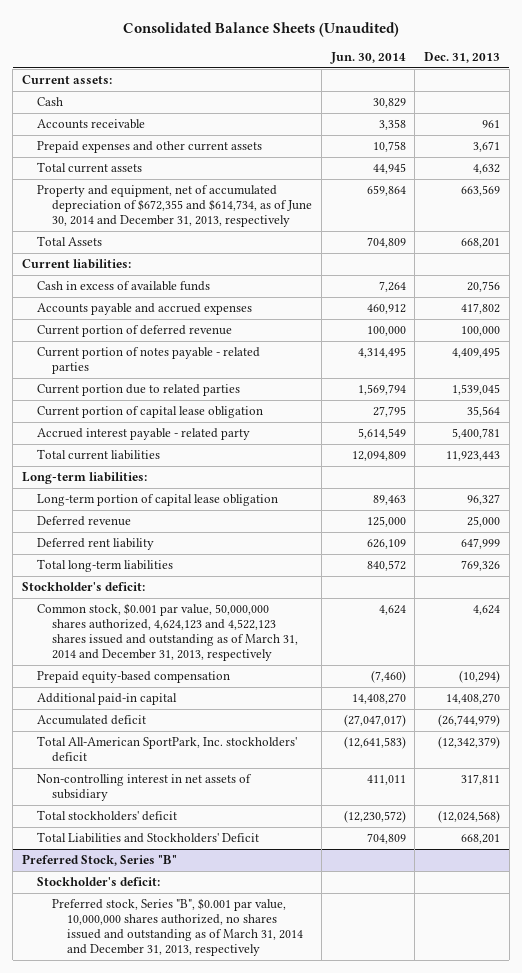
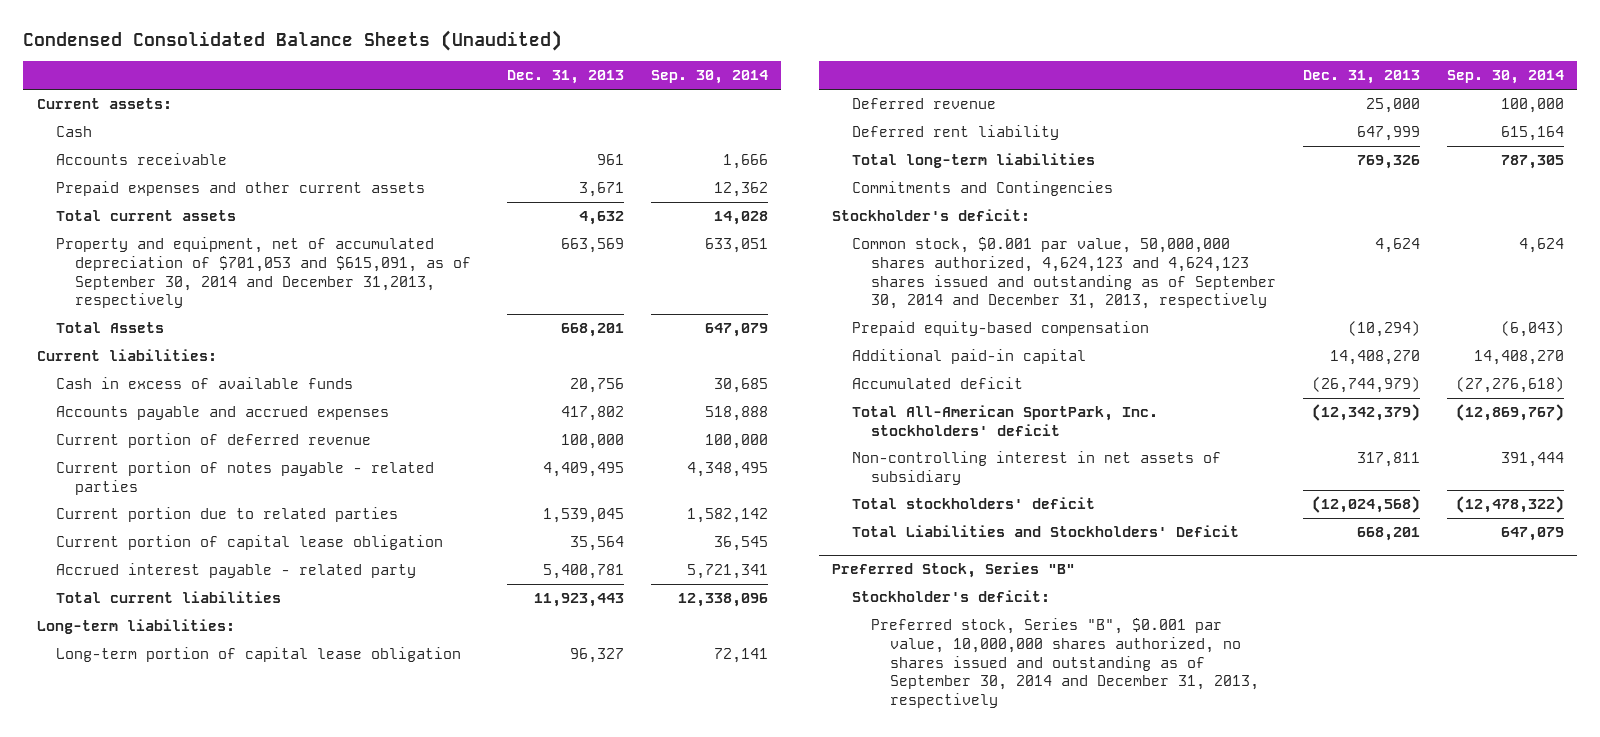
[123,22,400,38] Consolidated Balance Sheets (Unaudited) -> [23,30,563,52] Condensed Consolidated Balance Sheets (Unaudited)
[329,52,406,65] Jun. 30, 2014 -> none
none -> [650,70,768,85] Sep. 30, 2014
[37,185,313,228] Property and equipment, net of accumulated depreciation of $672,355 and $614,734, as of June 30, 2014 and December 31, 2013, respectively -> [55,237,471,309] Property and equipment, net of accumulated depreciation of $701,053 and $615,091, as of September 30, 2014 and December 31,2013, respectively
none -> [851,181,1113,197] Commitments and Contingencies
[37,603,299,662] Common stock, $0.001 par value, 50,000,000 shares authorized, 4,624,123 and 4,522,123 shares issued and outstanding as of March 31, 2014 and December 31, 2013, respectively -> [851,237,1276,310] Common stock, $0.001 par value, 50,000,000 shares authorized, 4,624,123 and 4,624,123 shares issued and outstanding as of September 30, 2014 and December 31, 2013, respectively
[52,898,304,957] Preferred stock, Series "B", $0.001 par value, 10,000,000 shares authorized, no shares issued and outstanding as of March 31, 2014 and December 31, 2013, respectively -> [870,618,1259,708] Preferred stock, Series "B", $0.001 par value, 10,000,000 shares authorized, no shares issued and outstanding as of September 30, 2014 and December 31, 2013, respectively

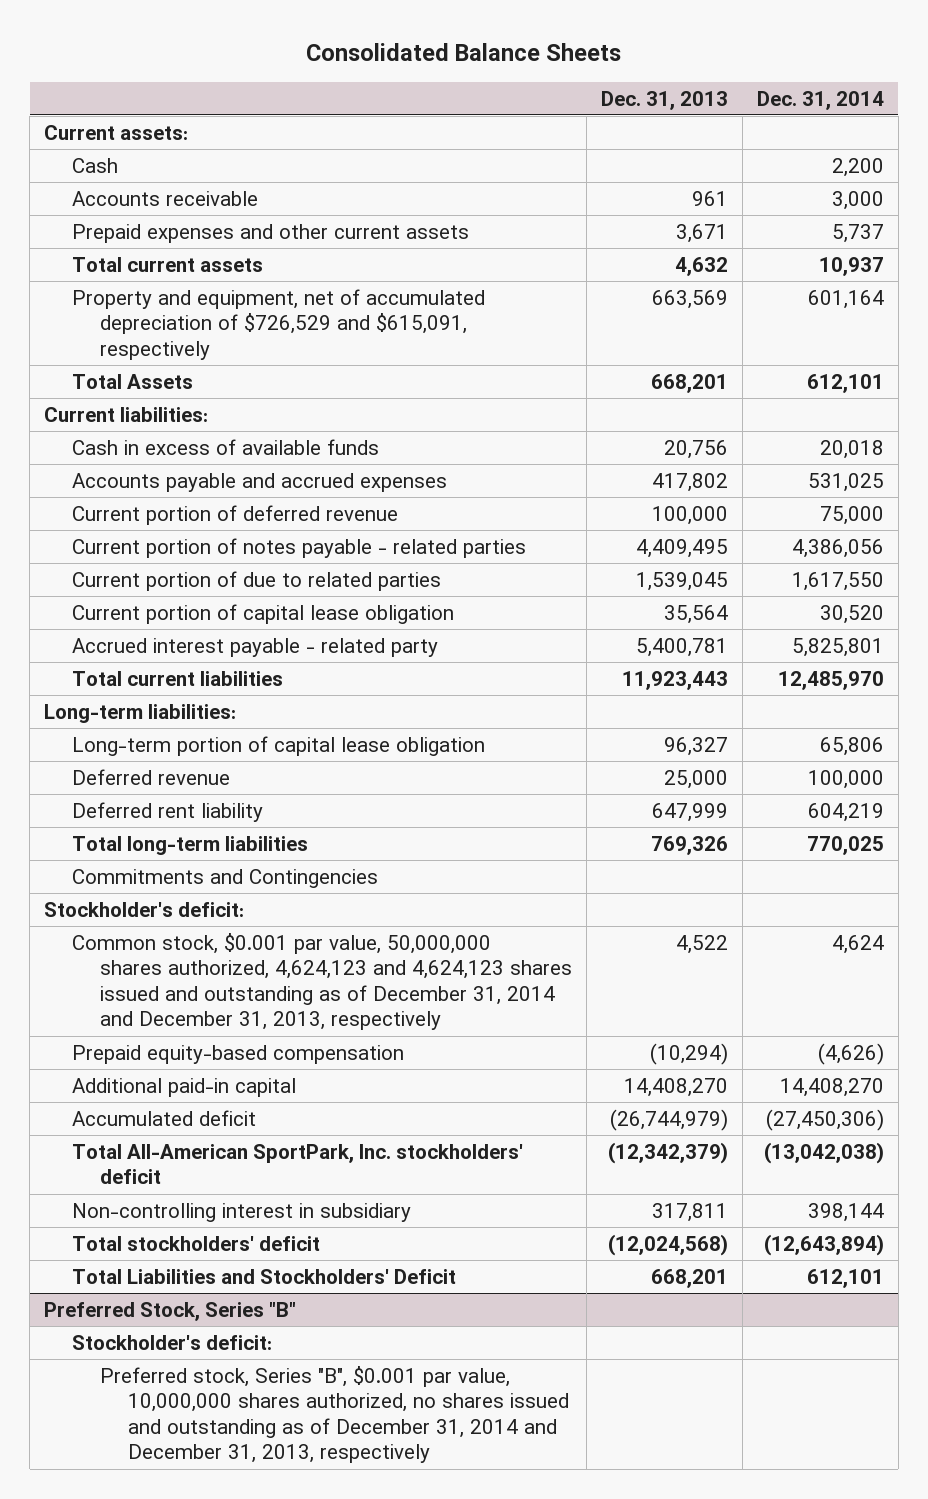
[23,30,563,52] Condensed Consolidated Balance Sheets (Unaudited) -> [305,43,621,62] Consolidated Balance Sheets
[650,70,768,85] Sep. 30, 2014 -> none
none -> [756,90,884,110] Dec. 31, 2014
[55,237,471,309] Property and equipment, net of accumulated depreciation of $701,053 and $615,091, as of September 30, 2014 and December 31,2013, respectively -> [72,288,486,360] Property and equipment, net of accumulated depreciation of $726,529 and $615,091, respectively
[55,507,398,523] Current portion due to related parties -> [72,570,442,591] Current portion of due to related parties
[851,237,1276,310] Common stock, $0.001 par value, 50,000,000 shares authorized, 4,624,123 and 4,624,123 shares issued and outstanding as of September 30, 2014 and December 31, 2013, respectively -> [72,932,573,1031] Common stock, $0.001 par value, 50,000,000 shares authorized, 4,624,123 and 4,624,123 shares issued and outstanding as of December 31, 2014 and December 31, 2013, respectively
[1374,238,1420,254] 4,624 -> [676,934,729,954] 4,522
[851,451,1221,485] Non-controlling interest in net assets of subsidiary -> [72,1202,412,1222] Non-controlling interest in subsidiary
[870,618,1259,708] Preferred stock, Series "B", $0.001 par value, 10,000,000 shares authorized, no shares issued and outstanding as of September 30, 2014 and December 31, 2013, respectively -> [100,1365,570,1464] Preferred stock, Series "B", $0.001 par value, 10,000,000 shares authorized, no shares issued and outstanding as of December 31, 2014 and December 31, 2013, respectively

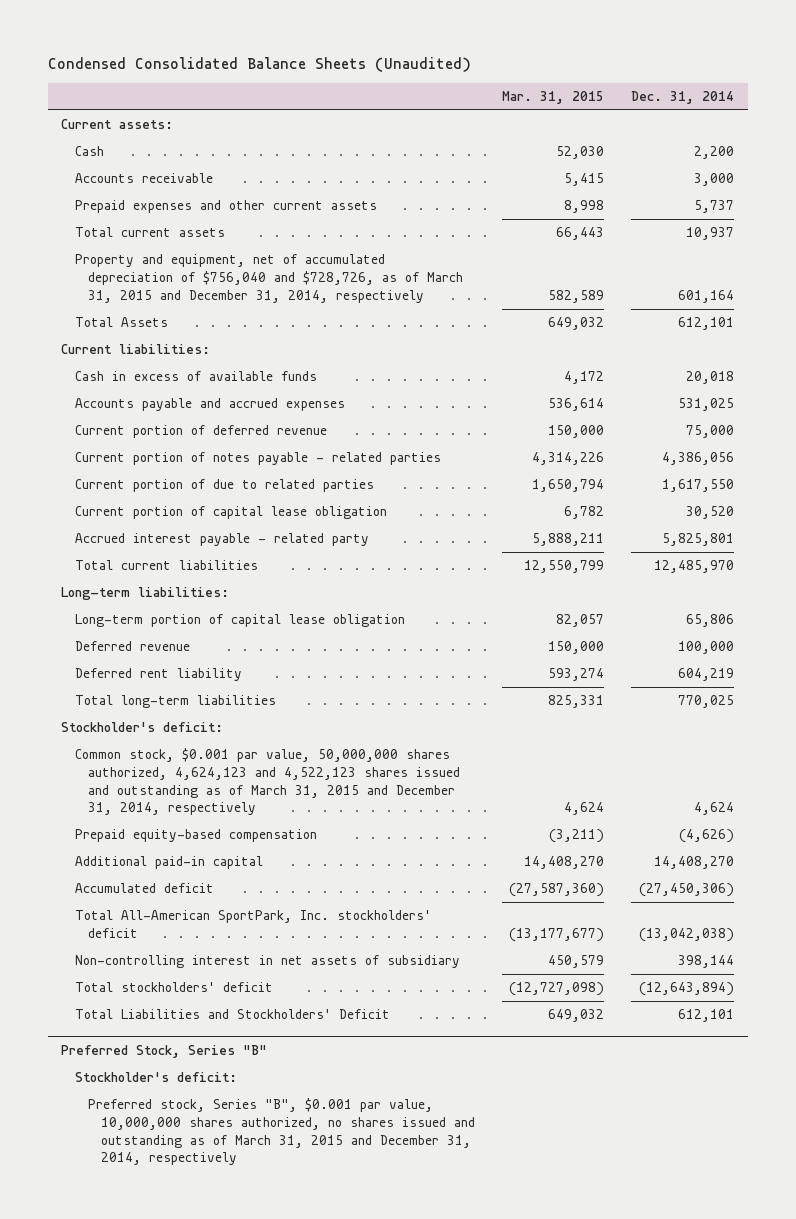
[305,43,621,62] Consolidated Balance Sheets -> [47,56,471,72] Condensed Consolidated Balance Sheets (Unaudited)
[601,90,729,110] Dec. 31, 2013 -> none
none -> [502,91,605,105] Mar. 31, 2015
[72,288,486,360] Property and equipment, net of accumulated depreciation of $726,529 and $615,091, respectively -> [74,254,463,303] Property and equipment, net of accumulated depreciation of $756,040 and $728,726, as of March 31, 2015 and December 31, 2014, respectively
[72,868,379,888] Commitments and Contingencies -> none
[72,932,573,1031] Common stock, $0.001 par value, 50,000,000 shares authorized, 4,624,123 and 4,624,123 shares issued and outstanding as of December 31, 2014 and December 31, 2013, respectively -> [74,748,460,816] Common stock, $0.001 par value, 50,000,000 shares authorized, 4,624,123 and 4,522,123 shares issued and outstanding as of March 31, 2015 and December 31, 2014, respectively
[72,1202,412,1222] Non-controlling interest in subsidiary -> [74,955,460,969] Non-controlling interest in net assets of subsidiary
[100,1365,570,1464] Preferred stock, Series "B", $0.001 par value, 10,000,000 shares authorized, no shares issued and outstanding as of December 31, 2014 and December 31, 2013, respectively -> [87,1098,476,1166] Preferred stock, Series "B", $0.001 par value, 10,000,000 shares authorized, no shares issued and outstanding as of March 31, 2015 and December 31, 2014, respectively

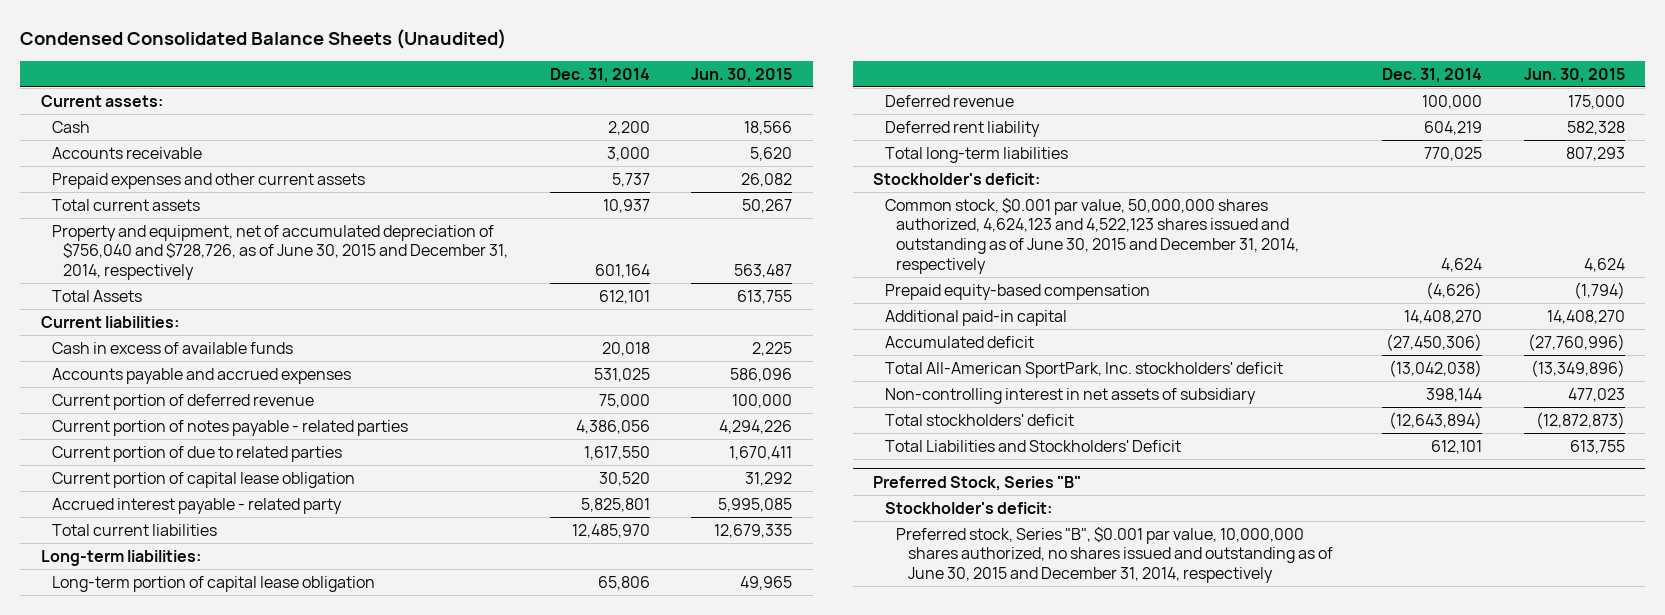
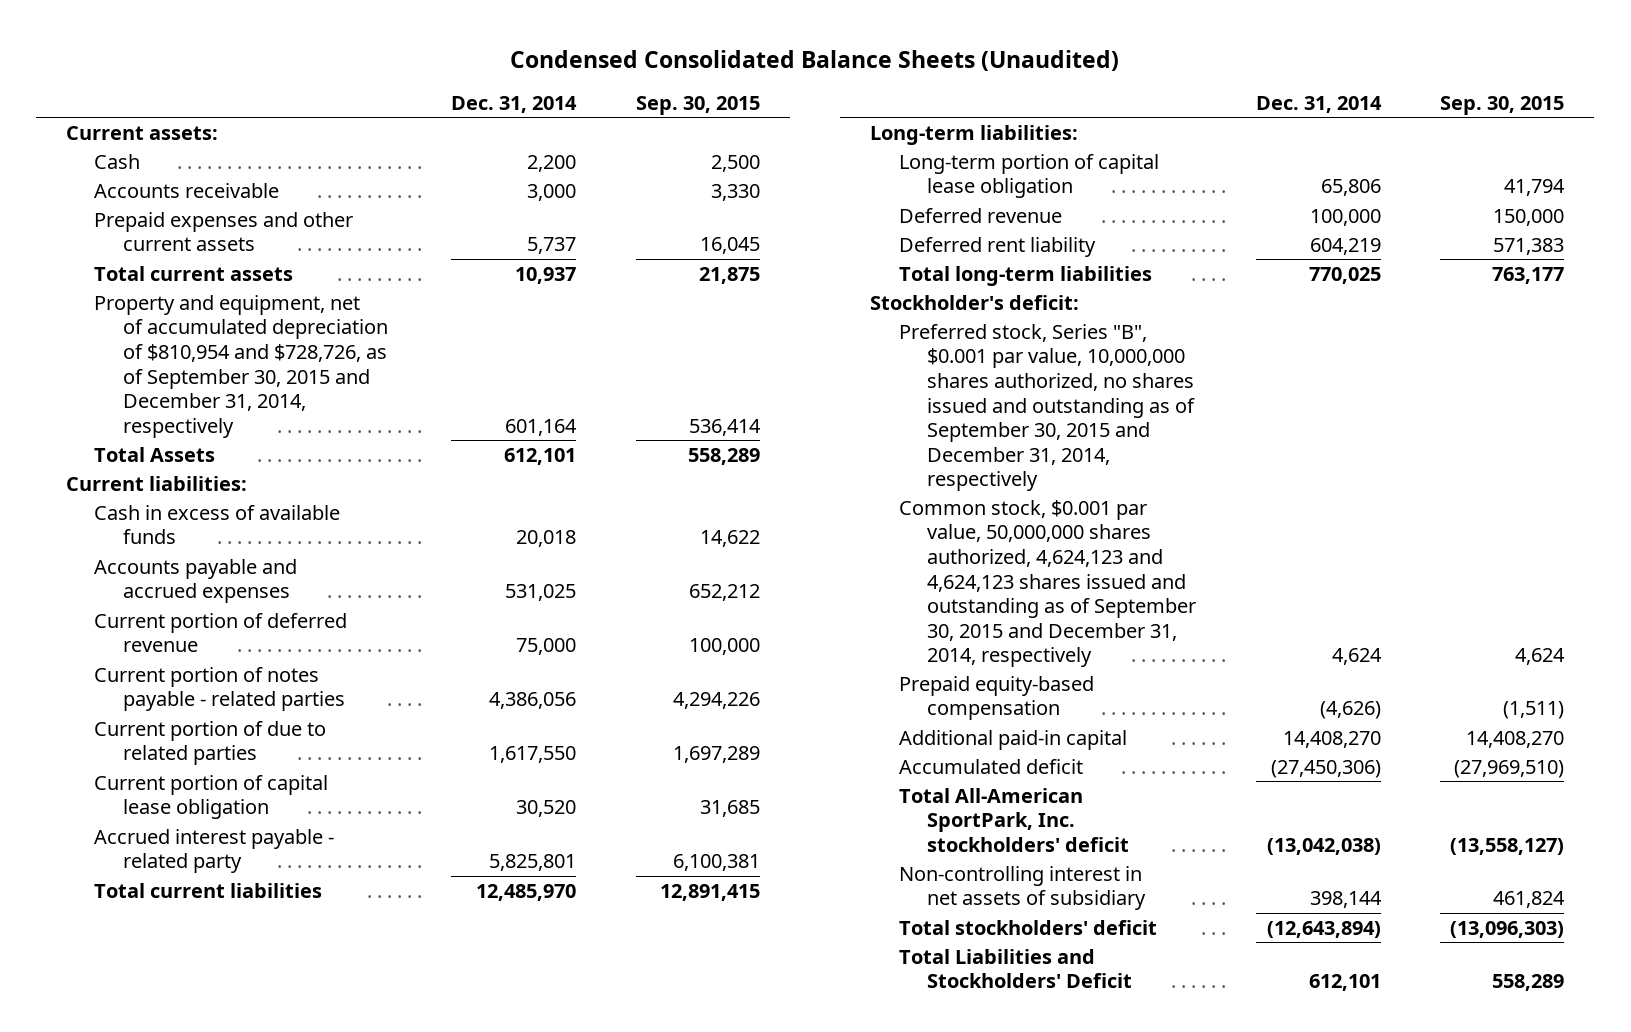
[690,67,792,83] Jun. 30, 2015 -> none
none -> [636,95,761,115] Sep. 30, 2015
[52,224,509,281] Property and equipment, net of accumulated depreciation of $756,040 and $728,726, as of June 30, 2015 and December 31, 2014, respectively -> [94,294,388,438] Property and equipment, net of accumulated depreciation of $810,954 and $728,726, as of September 30, 2015 and December 31, 2014, respectively
none -> [898,323,1195,492] Preferred stock, Series "B", $0.001 par value, 10,000,000 shares authorized, no shares issued and outstanding as of September 30, 2015 and December 31, 2014, respectively
[884,197,1300,274] Common stock, $0.001 par value, 50,000,000 shares authorized, 4,624,123 and 4,522,123 shares issued and outstanding as of June 30, 2015 and December 31, 2014, respectively -> [898,499,1196,668] Common stock, $0.001 par value, 50,000,000 shares authorized, 4,624,123 and 4,624,123 shares issued and outstanding as of September 30, 2015 and December 31, 2014, respectively
[873,475,1082,491] Preferred Stock, Series "B" -> none
[884,501,1052,514] Stockholder's deficit: -> none
[896,526,1333,584] Preferred stock, Series "B", $0.001 par value, 10,000,000 shares authorized, no shares issued and outstanding as of June 30, 2015 and December 31, 2014, respectively -> none

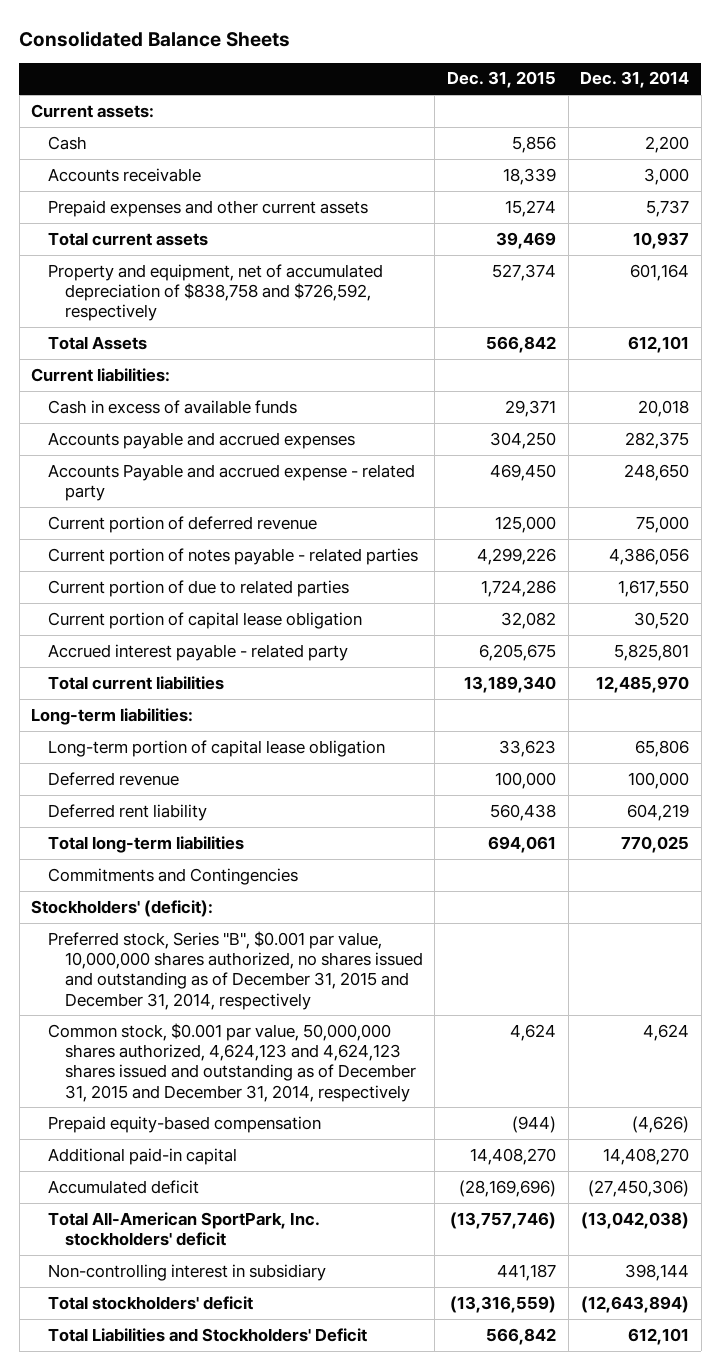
[510,49,1120,71] Condensed Consolidated Balance Sheets (Unaudited) -> [19,30,291,47] Consolidated Balance Sheets
[636,95,761,115] Sep. 30, 2015 -> none
none -> [447,71,557,89] Dec. 31, 2015
[94,294,388,438] Property and equipment, net of accumulated depreciation of $810,954 and $728,726, as of September 30, 2015 and December 31, 2014, respectively -> [48,263,384,322] Property and equipment, net of accumulated depreciation of $838,758 and $726,592, respectively
[505,584,577,602] 531,025 -> [625,431,690,449] 282,375
none -> [48,463,416,502] Accounts Payable and accrued expense - related party
none -> [48,867,299,885] Commitments and Contingencies
[870,294,1080,310] Stockholder's deficit: -> [31,899,214,917] Stockholders' (deficit):
[898,323,1195,492] Preferred stock, Series "B", $0.001 par value, 10,000,000 shares authorized, no shares issued and outstanding as of September 30, 2015 and December 31, 2014, respectively -> [48,930,423,1010] Preferred stock, Series "B", $0.001 par value, 10,000,000 shares authorized, no shares issued and outstanding as of December 31, 2015 and December 31, 2014, respectively
[898,499,1196,668] Common stock, $0.001 par value, 50,000,000 shares authorized, 4,624,123 and 4,624,123 shares issued and outstanding as of September 30, 2015 and December 31, 2014, respectively -> [48,1022,416,1102] Common stock, $0.001 par value, 50,000,000 shares authorized, 4,624,123 and 4,624,123 shares issued and outstanding as of December 31, 2015 and December 31, 2014, respectively
[898,865,1146,911] Non-controlling interest in net assets of subsidiary -> [48,1263,327,1281] Non-controlling interest in subsidiary

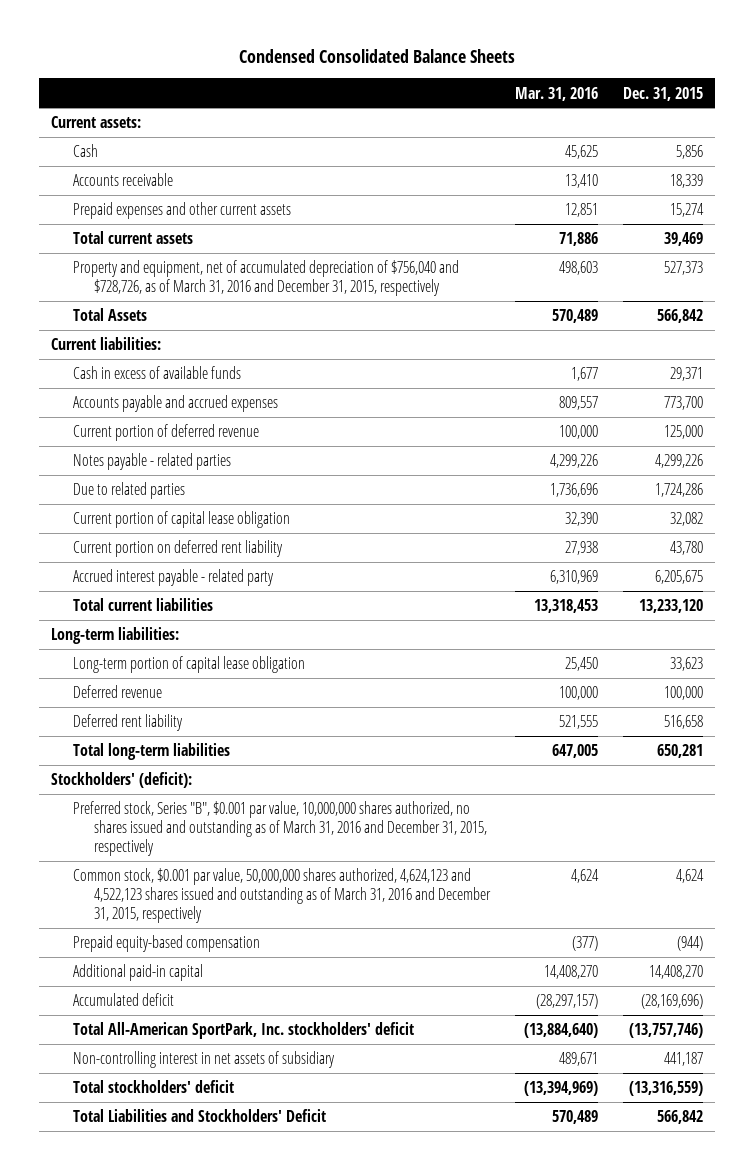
[19,30,291,47] Consolidated Balance Sheets -> [239,48,516,63] Condensed Consolidated Balance Sheets
[580,71,690,89] Dec. 31, 2014 -> none
none -> [515,86,599,101] Mar. 31, 2016
[48,263,384,322] Property and equipment, net of accumulated depreciation of $838,758 and $726,592, respectively -> [72,260,459,296] Property and equipment, net of accumulated depreciation of $756,040 and $728,726, as of March 31, 2016 and December 31, 2015, respectively
[492,263,557,281] 527,374 -> [664,261,704,276] 527,373
[48,463,416,502] Accounts Payable and accrued expense - related party -> none
[490,431,557,449] 304,250 -> [664,396,704,411] 773,700
[48,547,419,565] Current portion of notes payable - related parties -> [72,453,231,471] Notes payable - related parties
[48,579,350,597] Current portion of due to related parties -> [72,482,185,500] Due to related parties
none -> [72,540,283,558] Current portion on deferred rent liability
[464,675,557,693] 13,189,340 -> [639,599,704,614] 13,233,120
[48,867,299,885] Commitments and Contingencies -> none
[490,803,557,821] 560,438 -> [664,715,704,730] 516,658
[488,835,557,853] 694,061 -> [657,744,704,759] 650,281
[48,930,423,1010] Preferred stock, Series "B", $0.001 par value, 10,000,000 shares authorized, no shares issued and outstanding as of December 31, 2015 and December 31, 2014, respectively -> [72,801,488,856] Preferred stock, Series "B", $0.001 par value, 10,000,000 shares authorized, no shares issued and outstanding as of March 31, 2016 and December 31, 2015, respectively
[48,1022,416,1102] Common stock, $0.001 par value, 50,000,000 shares authorized, 4,624,123 and 4,624,123 shares issued and outstanding as of December 31, 2015 and December 31, 2014, respectively -> [72,868,492,923] Common stock, $0.001 par value, 50,000,000 shares authorized, 4,624,123 and 4,522,123 shares issued and outstanding as of March 31, 2016 and December 31, 2015, respectively
[48,1263,327,1281] Non-controlling interest in subsidiary -> [72,1051,335,1069] Non-controlling interest in net assets of subsidiary

